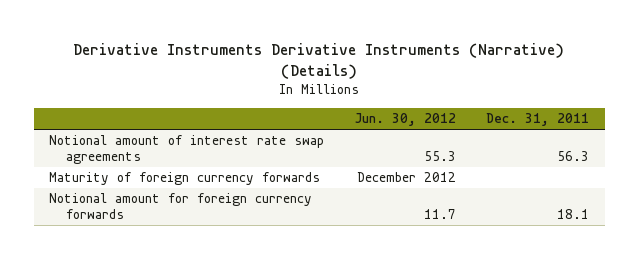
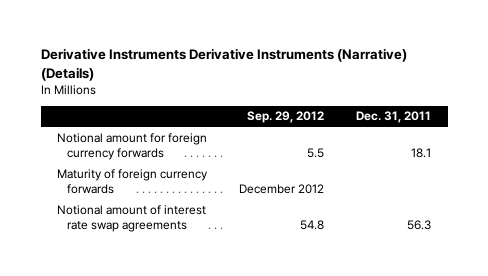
[354,113,456,127] Jun. 30, 2012 -> none
none -> [247,111,325,124] Sep. 29, 2012
[49,172,321,186] Maturity of foreign currency forwards -> [56,168,208,194] Maturity of foreign currency forwards
[49,135,325,164] Notional amount of interest rate swap agreements -> [56,204,206,232] Notional amount of interest rate swap agreements

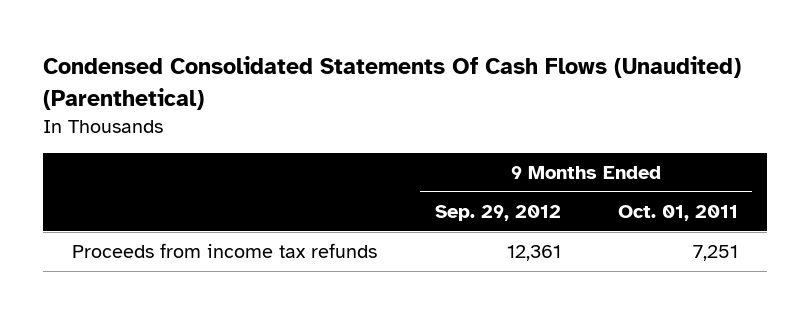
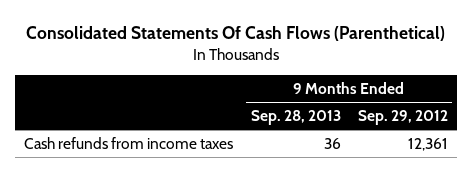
[43,56,742,110] Condensed Consolidated Statements Of Cash Flows (Unaudited) (Parenthetical) -> [26,26,446,42] Consolidated Statements Of Cash Flows (Parenthetical)
[617,204,738,221] Oct. 01, 2011 -> none
none -> [250,110,341,126] Sep. 28, 2013
[72,243,378,259] Proceeds from income tax refunds -> [24,136,234,149] Cash refunds from income taxes

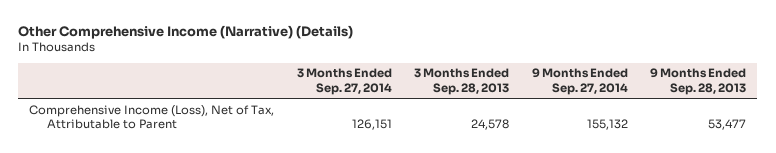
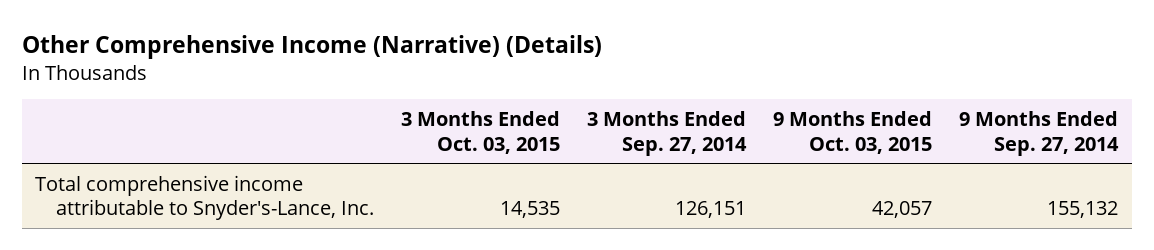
[414,68,510,96] 3 Months Ended Sep. 28, 2013 -> none
[650,68,747,96] 9 Months Ended Sep. 28, 2013 -> none
none -> [400,111,560,154] 3 Months Ended Oct. 03, 2015
none -> [773,111,933,154] 9 Months Ended Oct. 03, 2015
[29,104,275,130] Comprehensive Income (Loss), Net of Tax, Attributable to Parent -> [35,174,374,221] Total comprehensive income attributable to Snyder's-Lance, Inc.

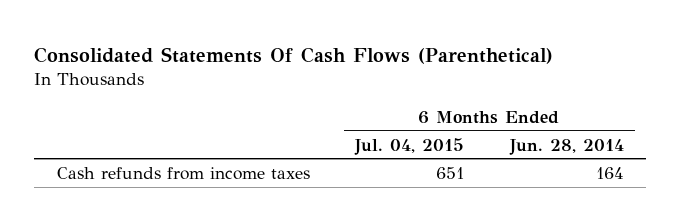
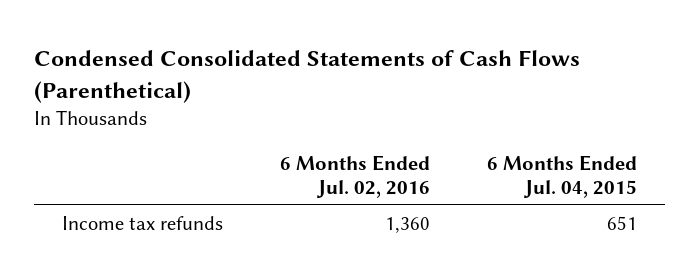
[34,46,554,64] Consolidated Statements Of Cash Flows (Parenthetical) -> [33,49,580,103] Condensed Consolidated Statements of Cash Flows (Parenthetical)
[508,138,624,155] Jun. 28, 2014 -> none
none -> [279,155,430,198] 6 Months Ended Jul. 02, 2016
[57,166,311,180] Cash refunds from income taxes -> [62,216,224,231] Income tax refunds

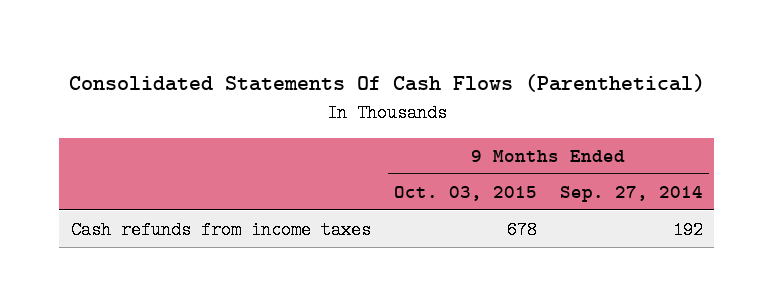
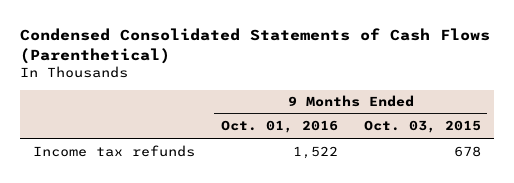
[68,74,705,93] Consolidated Statements Of Cash Flows (Parenthetical) -> [20,27,491,64] Condensed Consolidated Statements of Cash Flows (Parenthetical)
[559,185,703,202] Sep. 27, 2014 -> none
none -> [220,120,338,134] Oct. 01, 2016
[70,221,371,240] Cash refunds from income taxes -> [32,144,195,157] Income tax refunds

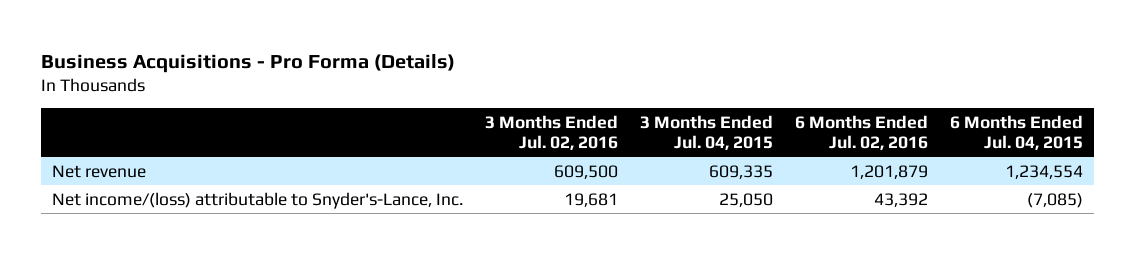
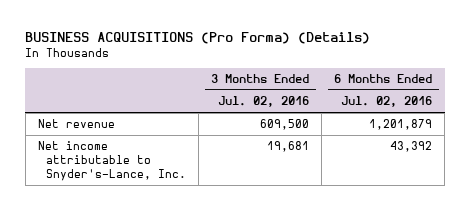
[40,53,455,73] Business Acquisitions - Pro Forma (Details) -> [25,32,371,45] BUSINESS ACQUISITIONS (Pro Forma) (Details)
[639,114,773,150] 3 Months Ended Jul. 04, 2015 -> none
[949,114,1083,150] 6 Months Ended Jul. 04, 2015 -> none
[51,191,463,209] Net income/(loss) attributable to Snyder's-Lance, Inc. -> [37,141,187,182] Net income attributable to Snyder's-Lance, Inc.

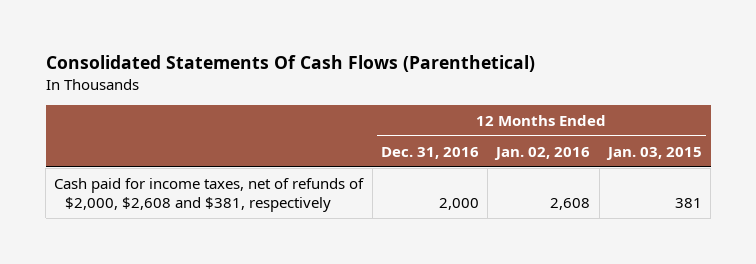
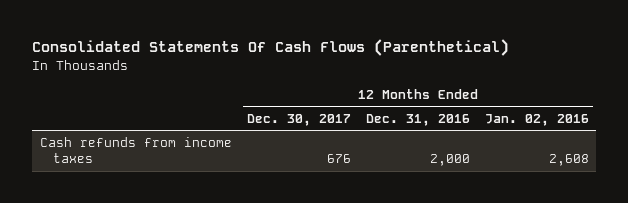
[605,146,702,160] Jan. 03, 2015 -> none
none -> [246,113,351,126] Dec. 30, 2017
[54,177,365,212] Cash paid for income taxes, net of refunds of $2,000, $2,608 and $381, respectively -> [39,137,232,164] Cash refunds from income taxes

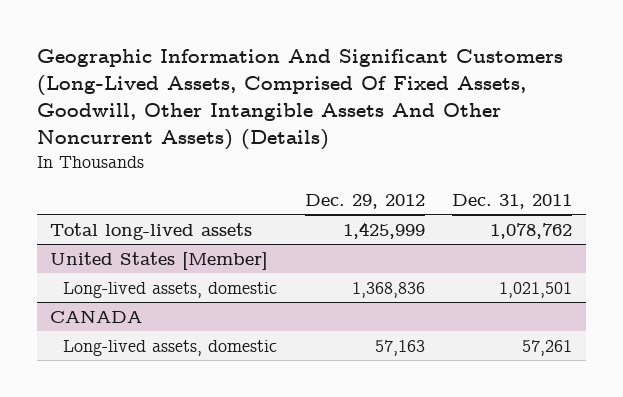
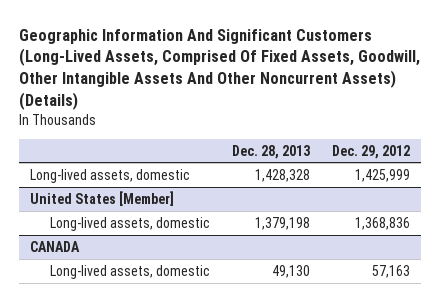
[452,193,573,209] Dec. 31, 2011 -> none
none -> [232,144,311,159] Dec. 28, 2013
[50,222,253,240] Total long-lived assets -> [30,168,191,183] Long-lived assets, domestic

